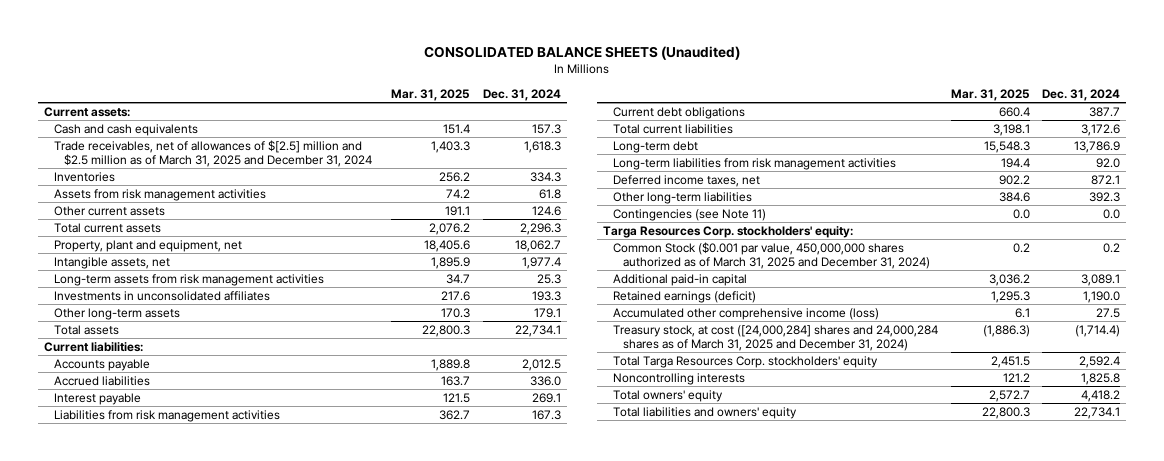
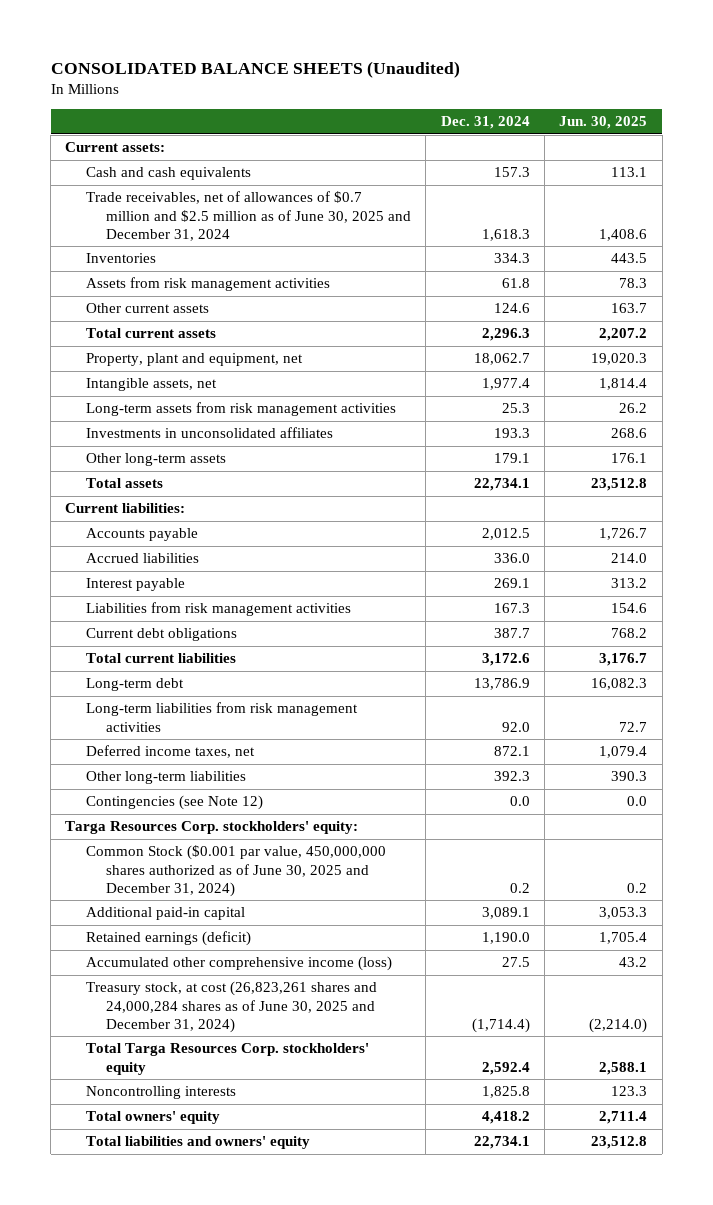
[391,88,471,101] Mar. 31, 2025 -> none
none -> [559,116,648,130] Jun. 30, 2025
[54,139,372,167] Trade receivables, net of allowances of $[2.5] million and $2.5 million as of March 31, 2025 and December 31, 2024 -> [85,191,412,241] Trade receivables, net of allowances of $0.7 million and $2.5 million as of June 30, 2025 and December 31, 2024
[613,208,767,221] Contingencies (see Note 11) -> [85,795,263,811] Contingencies (see Note 12)
[613,241,931,269] Common Stock ($0.001 par value, 450,000,000 shares authorized as of March 31, 2025 and December 31, 2024) -> [85,845,386,897] Common Stock ($0.001 par value, 450,000,000 shares authorized as of June 30, 2025 and December 31, 2024)
[613,324,939,351] Treasury stock, at cost ([24,000,284] shares and 24,000,284 shares as of March 31, 2025 and December 31, 2024) -> [85,981,377,1033] Treasury stock, at cost (26,823,261 shares and 24,000,284 shares as of June 30, 2025 and December 31, 2024)

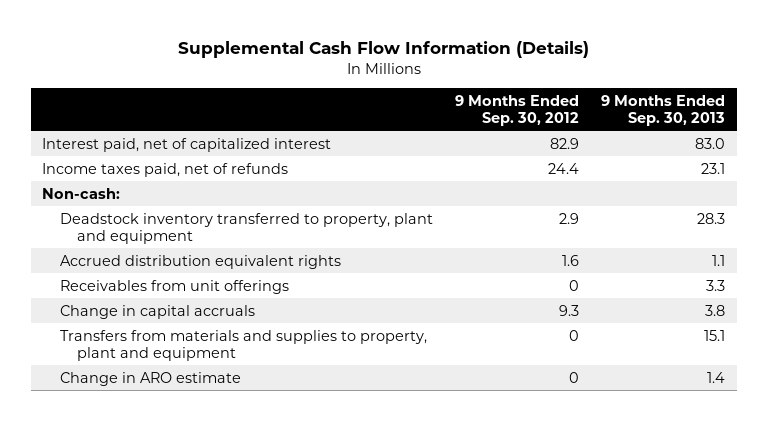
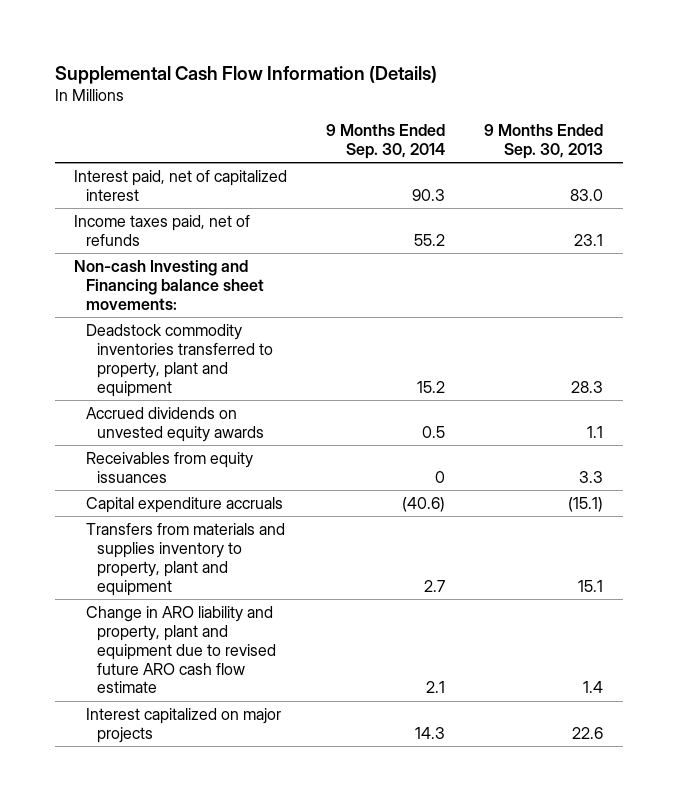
[455,94,580,126] 9 Months Ended Sep. 30, 2012 -> none
none -> [326,124,446,159] 9 Months Ended Sep. 30, 2014
[42,187,121,199] Non-cash: -> none
[59,304,255,319] Change in capital accruals -> none
none -> [74,259,264,310] Non-cash Investing and Financing balance sheet movements:
[59,212,433,244] Deadstock inventory transferred to property, plant and equipment -> [85,323,274,397] Deadstock commodity inventories transferred to property, plant and equipment
[59,254,341,269] Accrued distribution equivalent rights -> [85,406,265,442] Accrued dividends on unvested equity awards
[59,279,289,294] Receivables from unit offerings -> [85,451,253,483] Receivables from equity issuances
none -> [85,496,283,513] Capital expenditure accruals
[59,329,427,361] Transfers from materials and supplies to property, plant and equipment -> [85,522,285,596] Transfers from materials and supplies inventory to property, plant and equipment
[59,371,241,386] Change in ARO estimate -> [85,605,277,694] Change in ARO liability and property, plant and equipment due to revised future ARO cash flow estimate
none -> [85,707,281,743] Interest capitalized on major projects

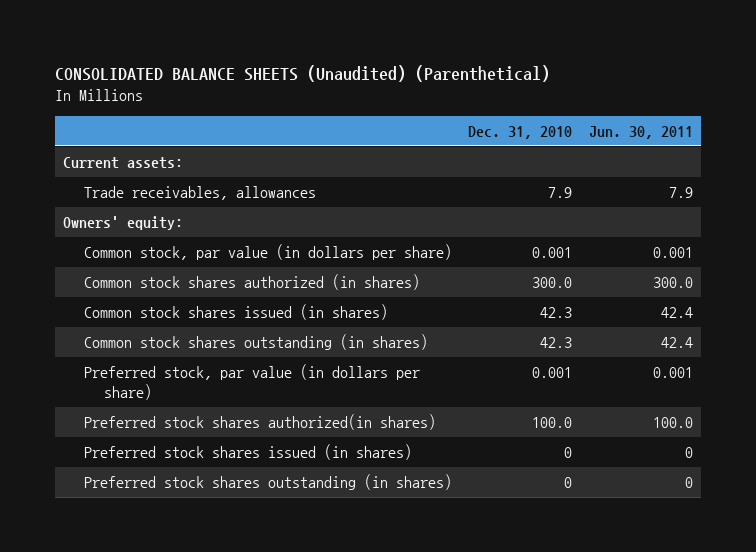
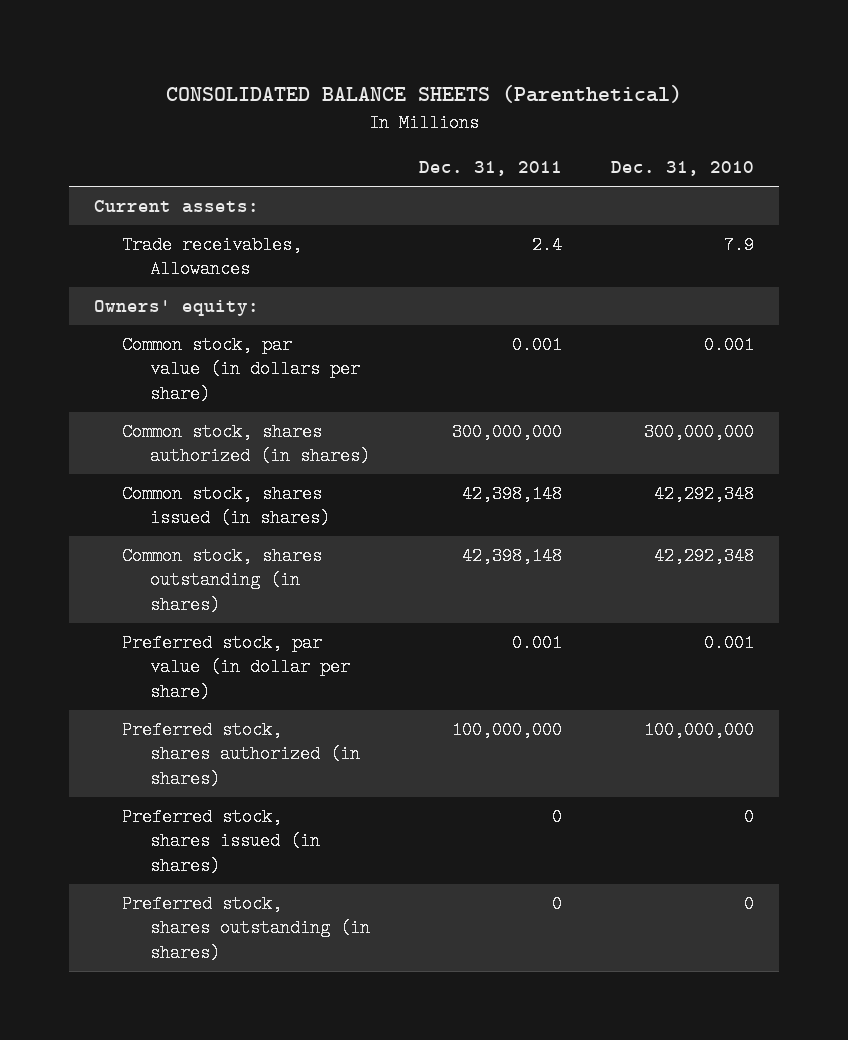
[54,64,550,82] CONSOLIDATED BALANCE SHEETS (Unaudited) (Parenthetical) -> [166,84,683,103] CONSOLIDATED BALANCE SHEETS (Parenthetical)
[588,125,693,139] Jun. 30, 2011 -> none
none -> [419,161,563,177] Dec. 31, 2011
[83,186,316,201] Trade receivables, allowances -> [122,236,303,279] Trade receivables, Allowances
[83,274,420,291] Common stock shares authorized (in shares) -> [122,423,371,466] Common stock, shares authorized (in shares)
[532,277,573,289] 300.0 -> [644,423,755,442] 300,000,000
[83,304,388,321] Common stock shares issued (in shares) -> [122,485,331,528] Common stock, shares issued (in shares)
[540,307,573,319] 42.3 -> [654,485,755,504] 42,292,348
[83,334,428,351] Common stock shares outstanding (in shares) -> [122,547,323,614] Common stock, shares outstanding (in shares)
[540,337,573,349] 42.3 -> [654,547,755,566] 42,292,348
[83,364,420,400] Preferred stock, par value (in dollars per share) -> [122,634,351,701] Preferred stock, par value (in dollar per share)
[83,414,436,431] Preferred stock shares authorized(in shares) -> [122,721,361,788] Preferred stock, shares authorized (in shares)
[532,417,573,429] 100.0 -> [644,721,755,740] 100,000,000
[83,444,412,461] Preferred stock shares issued (in shares) -> [122,808,321,875] Preferred stock, shares issued (in shares)
[83,474,452,491] Preferred stock shares outstanding (in shares) -> [122,895,371,962] Preferred stock, shares outstanding (in shares)

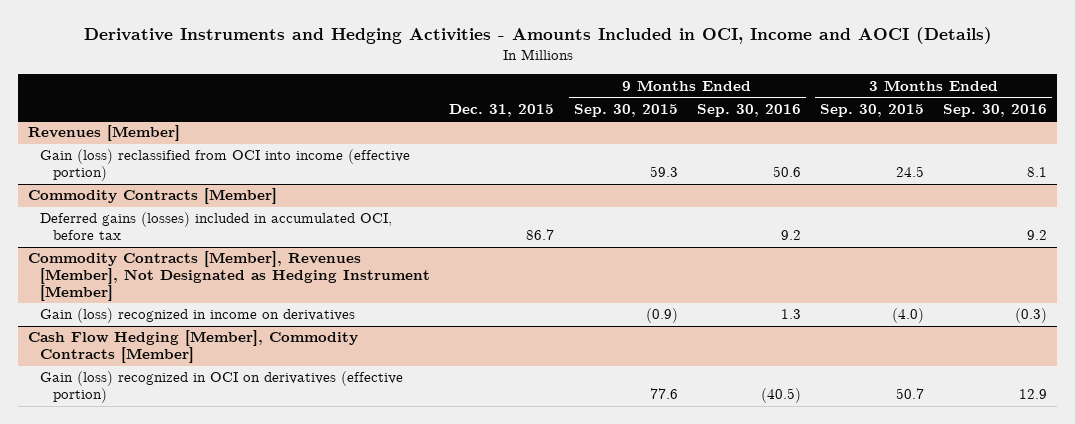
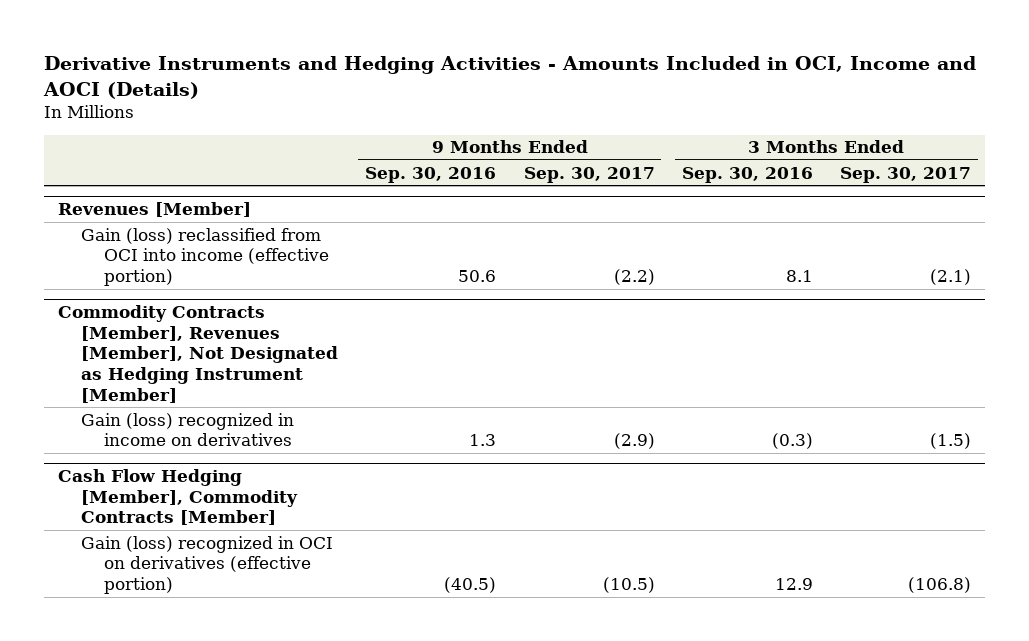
[449,103,555,117] Dec. 31, 2015 -> none
[573,103,678,117] Sep. 30, 2015 -> none
[820,103,925,117] Sep. 30, 2015 -> none
none -> [523,166,655,183] Sep. 30, 2017
none -> [840,166,972,183] Sep. 30, 2017
[27,188,277,205] Commodity Contracts [Member] -> none
[40,212,393,241] Deferred gains (losses) included in accumulated OCI, before tax -> none

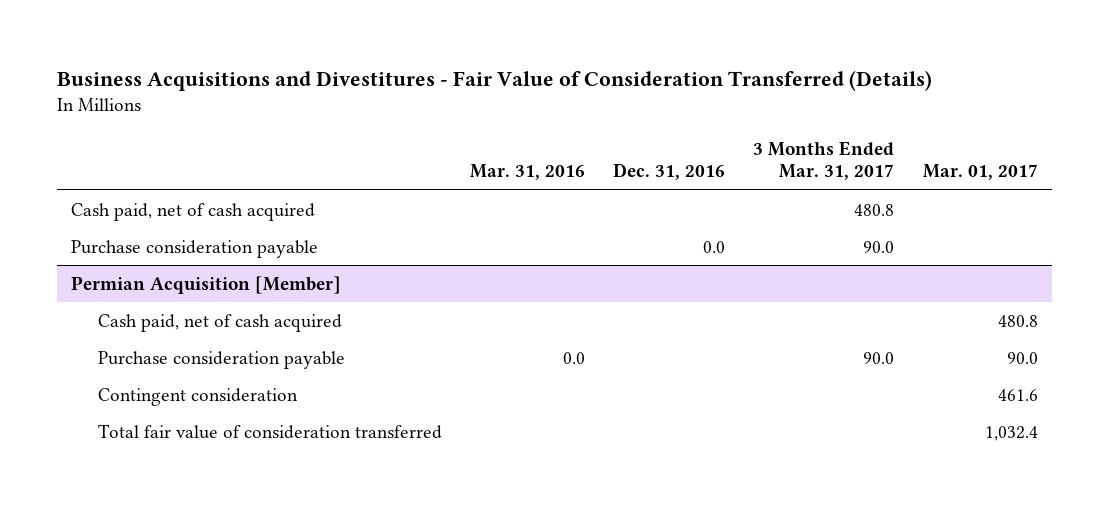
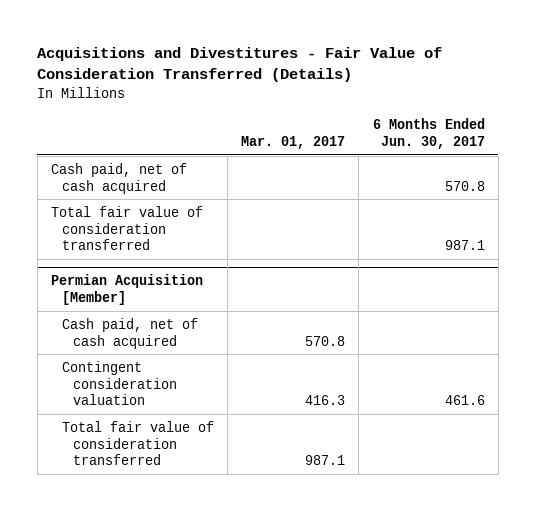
[56,69,932,91] Business Acquisitions and Divestitures - Fair Value of Consideration Transferred (Details) -> [37,47,443,83] Acquisitions and Divestitures - Fair Value of Consideration Transferred (Details)
[470,164,586,181] Mar. 31, 2016 -> none
[613,163,726,181] Dec. 31, 2016 -> none
[753,140,895,181] 3 Months Ended Mar. 31, 2017 -> none
none -> [372,118,485,149] 6 Months Ended Jun. 30, 2017
[70,239,318,258] Purchase consideration payable -> none
none -> [50,205,203,251] Total fair value of consideration transferred
[98,350,346,369] Purchase consideration payable -> none
[997,314,1038,327] 480.8 -> [305,335,346,346] 570.8
[98,387,299,406] Contingent consideration -> [61,360,177,406] Contingent consideration valuation
[997,388,1038,401] 461.6 -> [305,395,346,406] 416.3
[984,425,1038,441] 1,032.4 -> [305,455,346,466] 987.1

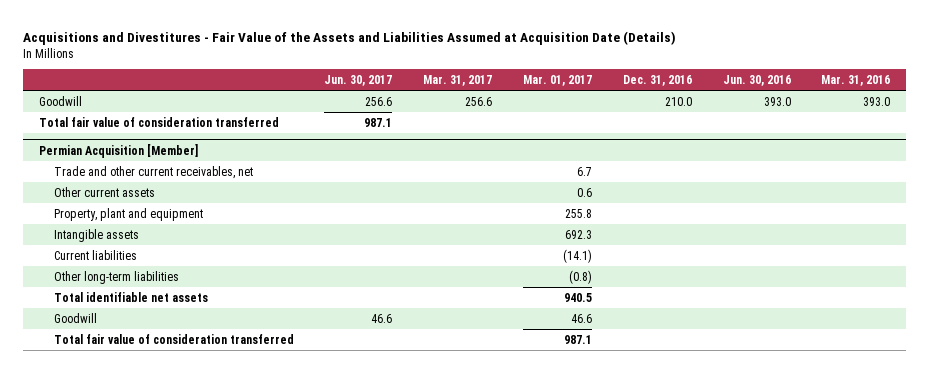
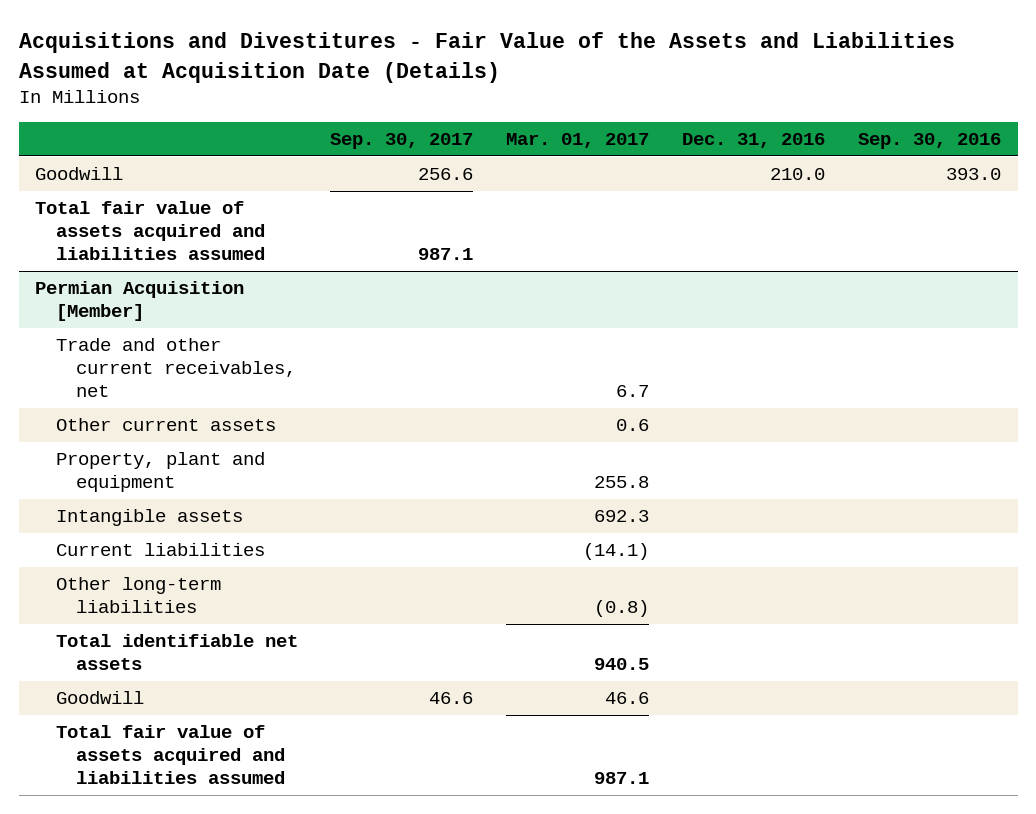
[324,75,393,87] Jun. 30, 2017 -> none
[423,75,493,87] Mar. 31, 2017 -> none
[722,75,791,87] Jun. 30, 2016 -> none
[821,75,891,87] Mar. 31, 2016 -> none
none -> [330,133,474,150] Sep. 30, 2017
none -> [858,133,1002,150] Sep. 30, 2016
[38,116,279,127] Total fair value of consideration transferred -> [35,201,265,261] Total fair value of assets acquired and liabilities assumed
[53,333,294,344] Total fair value of consideration transferred -> [55,725,285,785] Total fair value of assets acquired and liabilities assumed

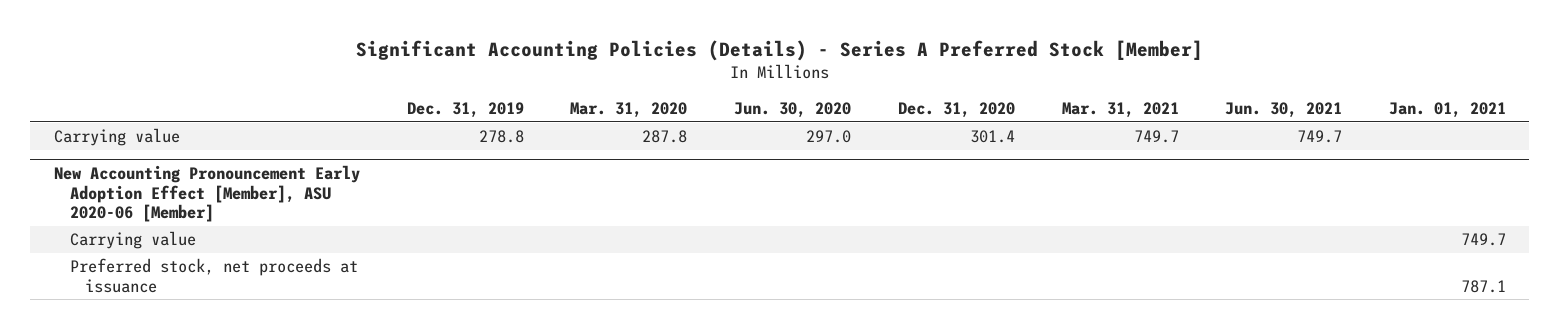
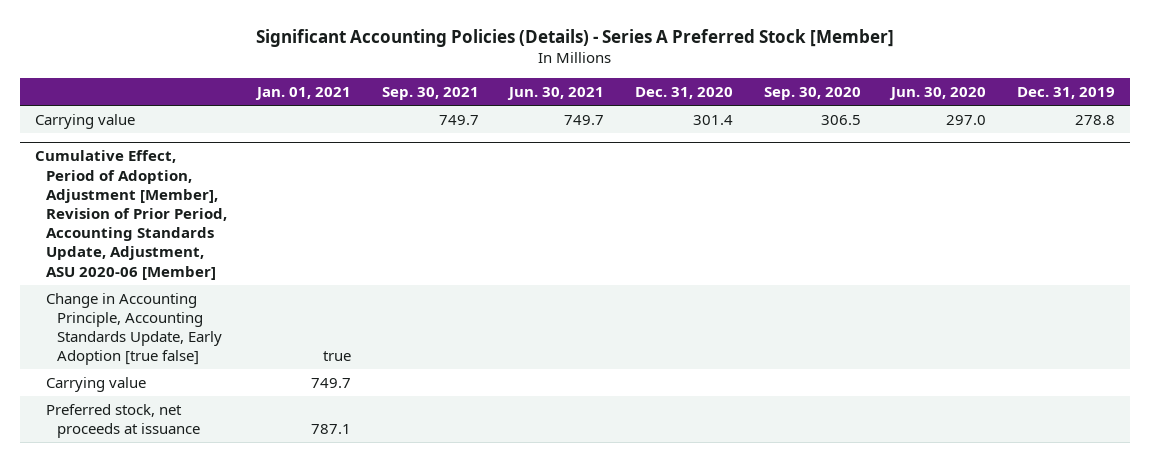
[570,102,688,119] Mar. 31, 2020 -> none
[1061,102,1179,119] Mar. 31, 2021 -> none
none -> [381,87,479,101] Sep. 30, 2021
none -> [763,87,861,101] Sep. 30, 2020
[53,164,360,223] New Accounting Pronouncement Early Adoption Effect [Member], ASU 2020-06 [Member] -> none
none -> [35,150,227,280] Cumulative Effect, Period of Adoption, Adjustment [Member], Revision of Prior Period, Accounting Standards Update, Adjustment, ASU 2020-06 [Member]
none -> [45,292,222,366] Change in Accounting Principle, Accounting Standards Update, Early Adoption [true false]

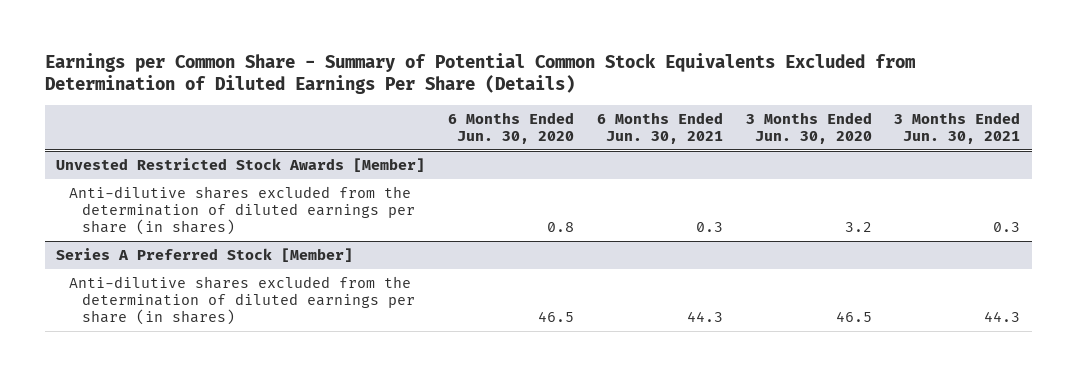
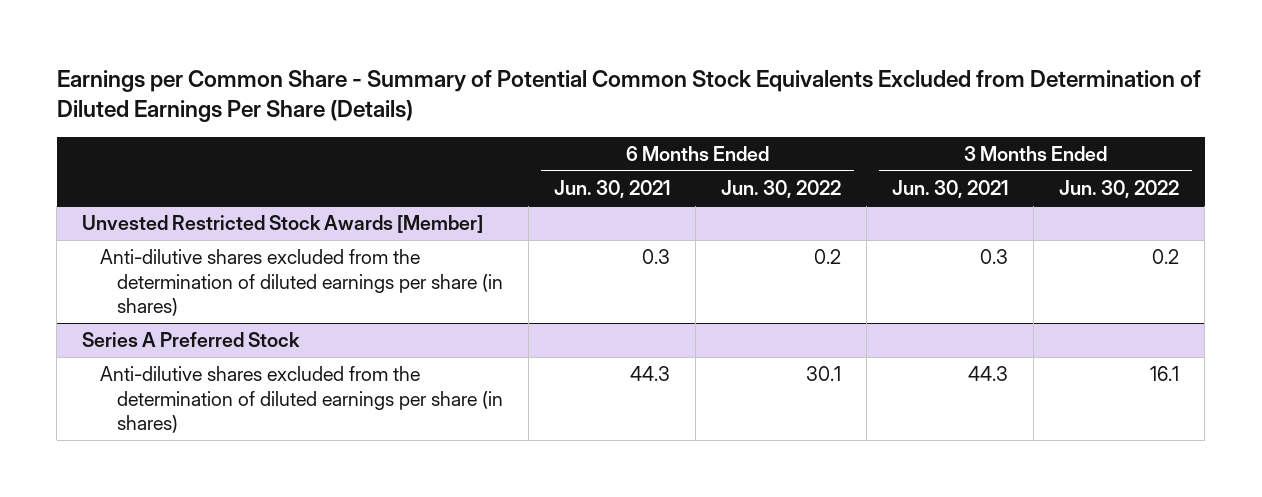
[447,112,574,145] 6 Months Ended Jun. 30, 2020 -> none
[745,112,872,145] 3 Months Ended Jun. 30, 2020 -> none
none -> [721,180,842,199] Jun. 30, 2022
none -> [1059,180,1180,199] Jun. 30, 2022
[56,247,354,262] Series A Preferred Stock [Member] -> [82,332,301,348] Series A Preferred Stock

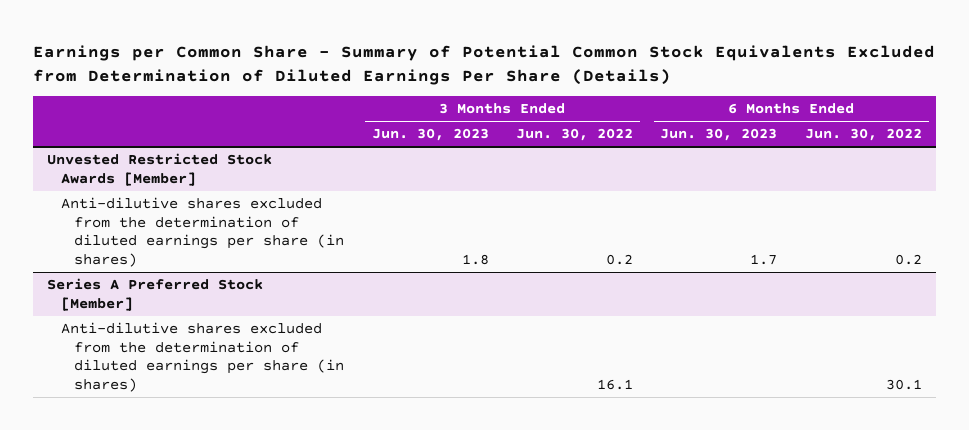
[554,180,671,199] Jun. 30, 2021 -> none
[892,180,1009,199] Jun. 30, 2021 -> none
none -> [371,128,489,142] Jun. 30, 2023
none -> [660,128,778,142] Jun. 30, 2023
[82,332,301,348] Series A Preferred Stock -> [47,278,264,311] Series A Preferred Stock [Member]

